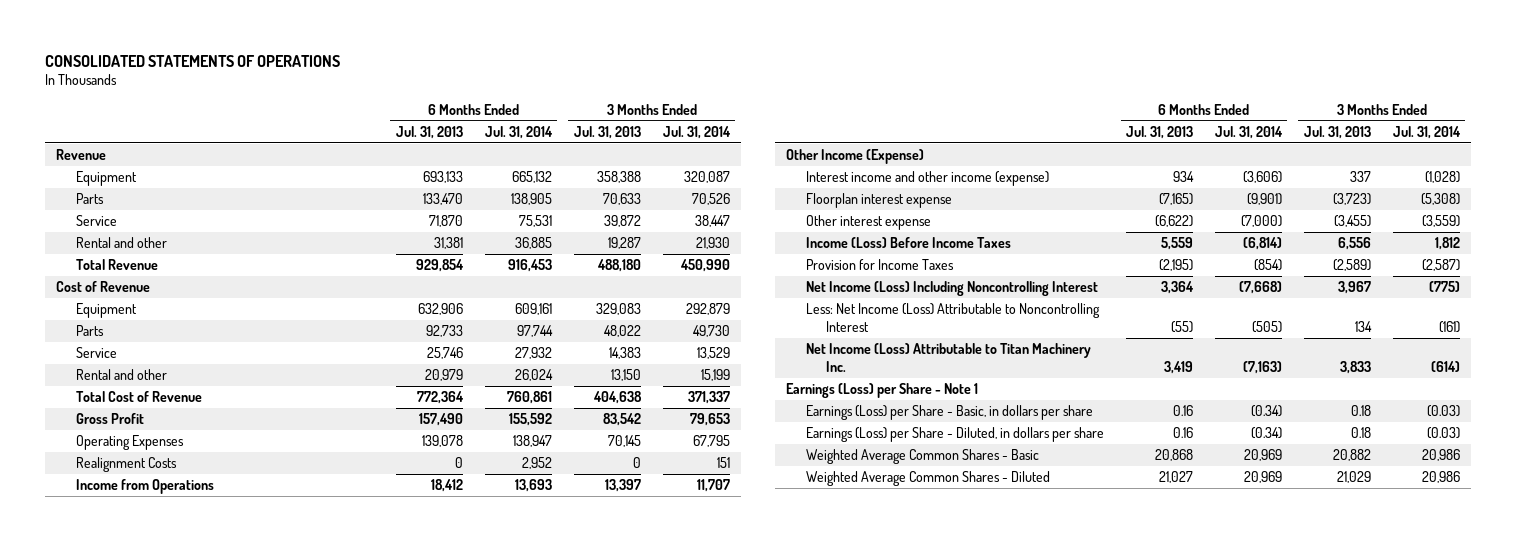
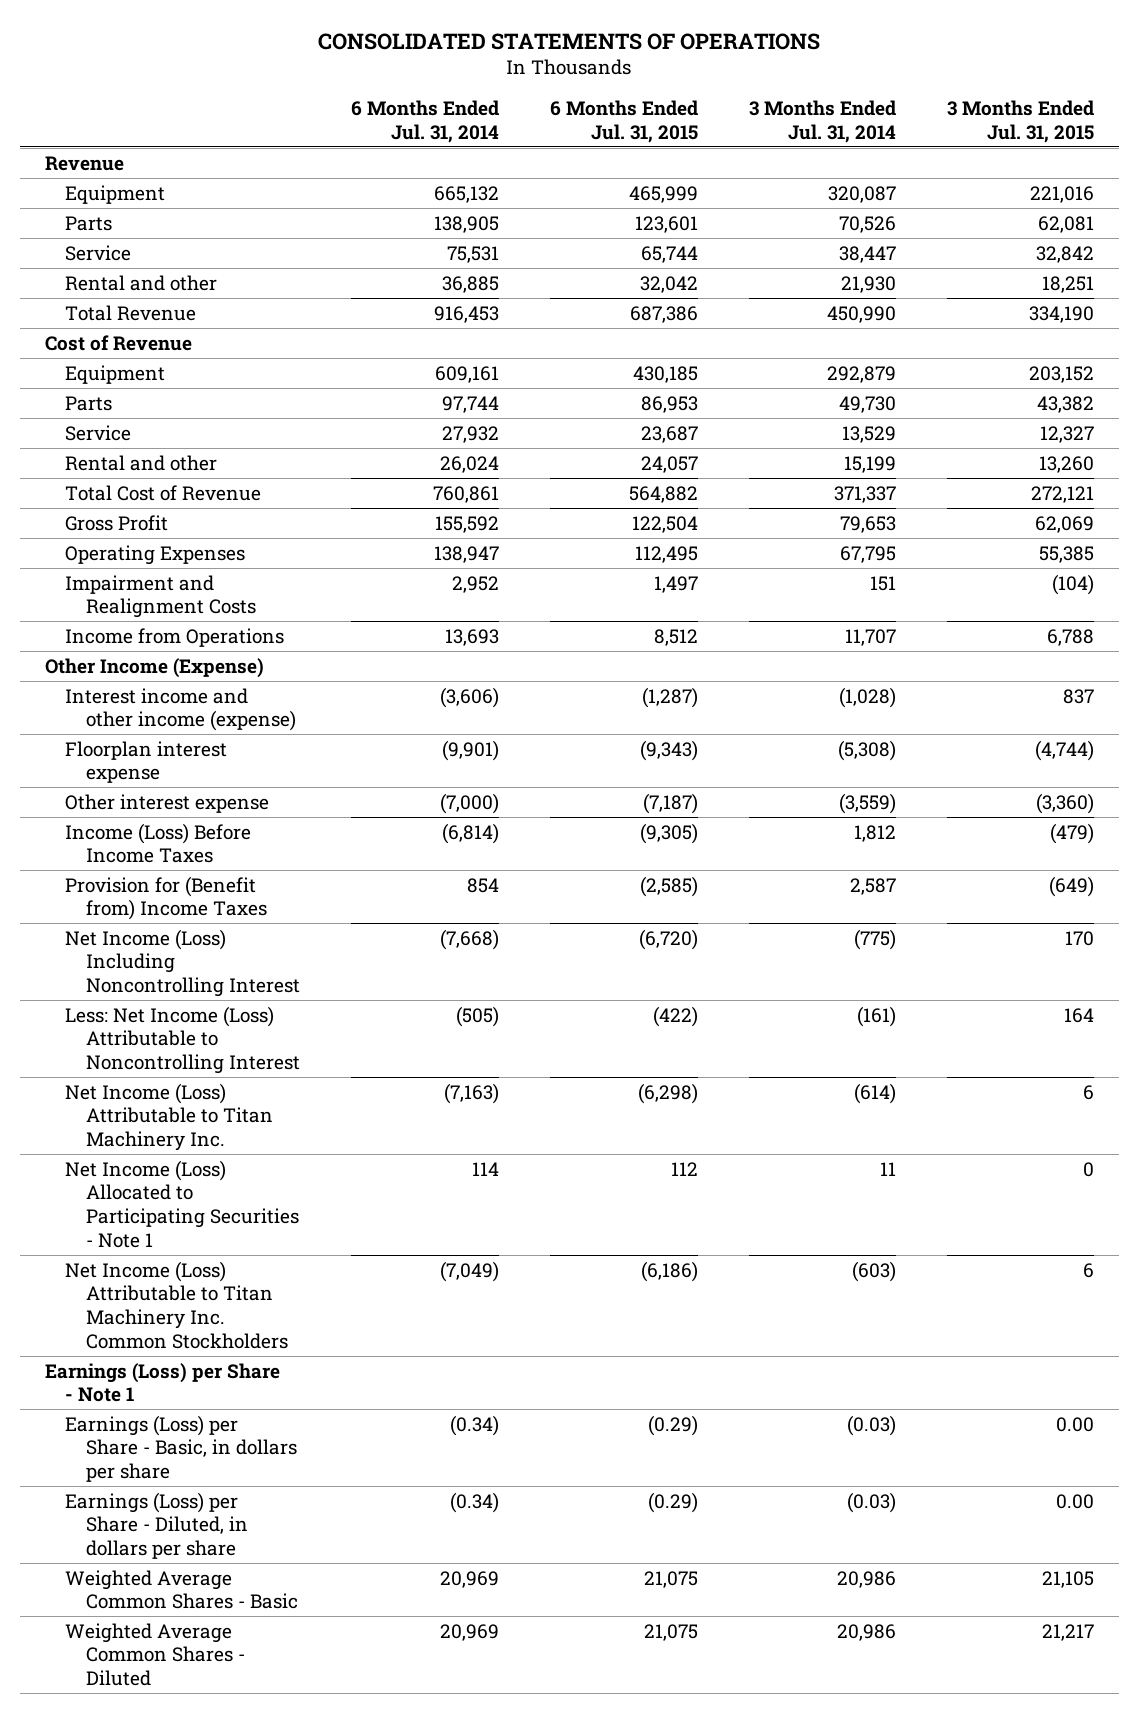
[395,125,463,139] Jul. 31, 2013 -> none
[573,125,641,139] Jul. 31, 2013 -> none
none -> [549,99,698,143] 6 Months Ended Jul. 31, 2015
none -> [946,99,1094,143] 3 Months Ended Jul. 31, 2015
[75,456,177,472] Realignment Costs -> [65,574,256,619] Impairment and Realignment Costs
[806,258,955,270] Provision for Income Taxes -> [65,875,267,921] Provision for (Benefit from) Income Taxes
[1253,258,1282,271] (854) -> [466,877,499,893] 854
[1421,258,1460,271] (2,587) -> [849,877,896,895] 2,587
none -> [65,1159,299,1249] Net Income (Loss) Allocated to Participating Securities - Note 1
none -> [65,1260,288,1350] Net Income (Loss) Attributable to Titan Machinery Inc. Common Stockholders

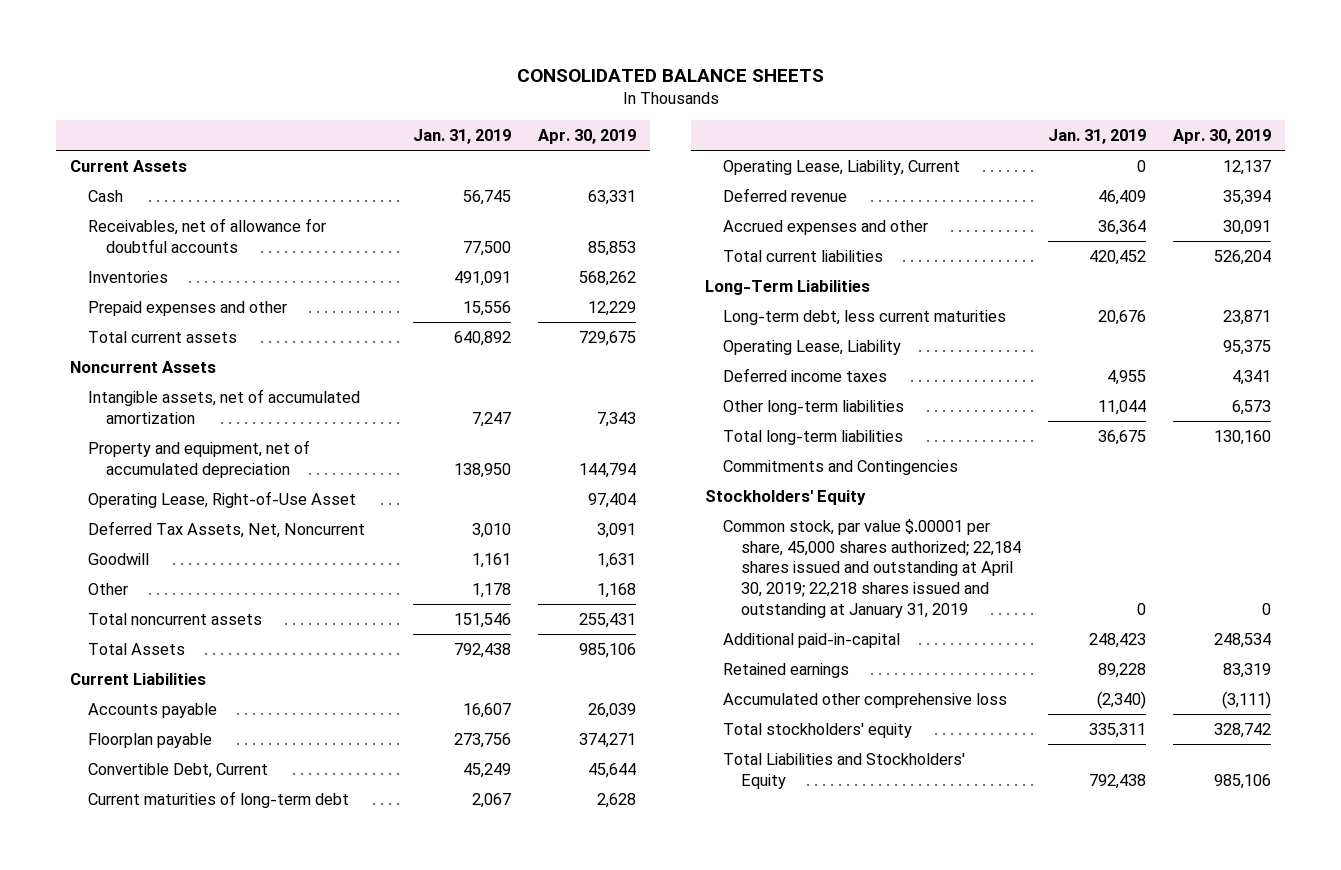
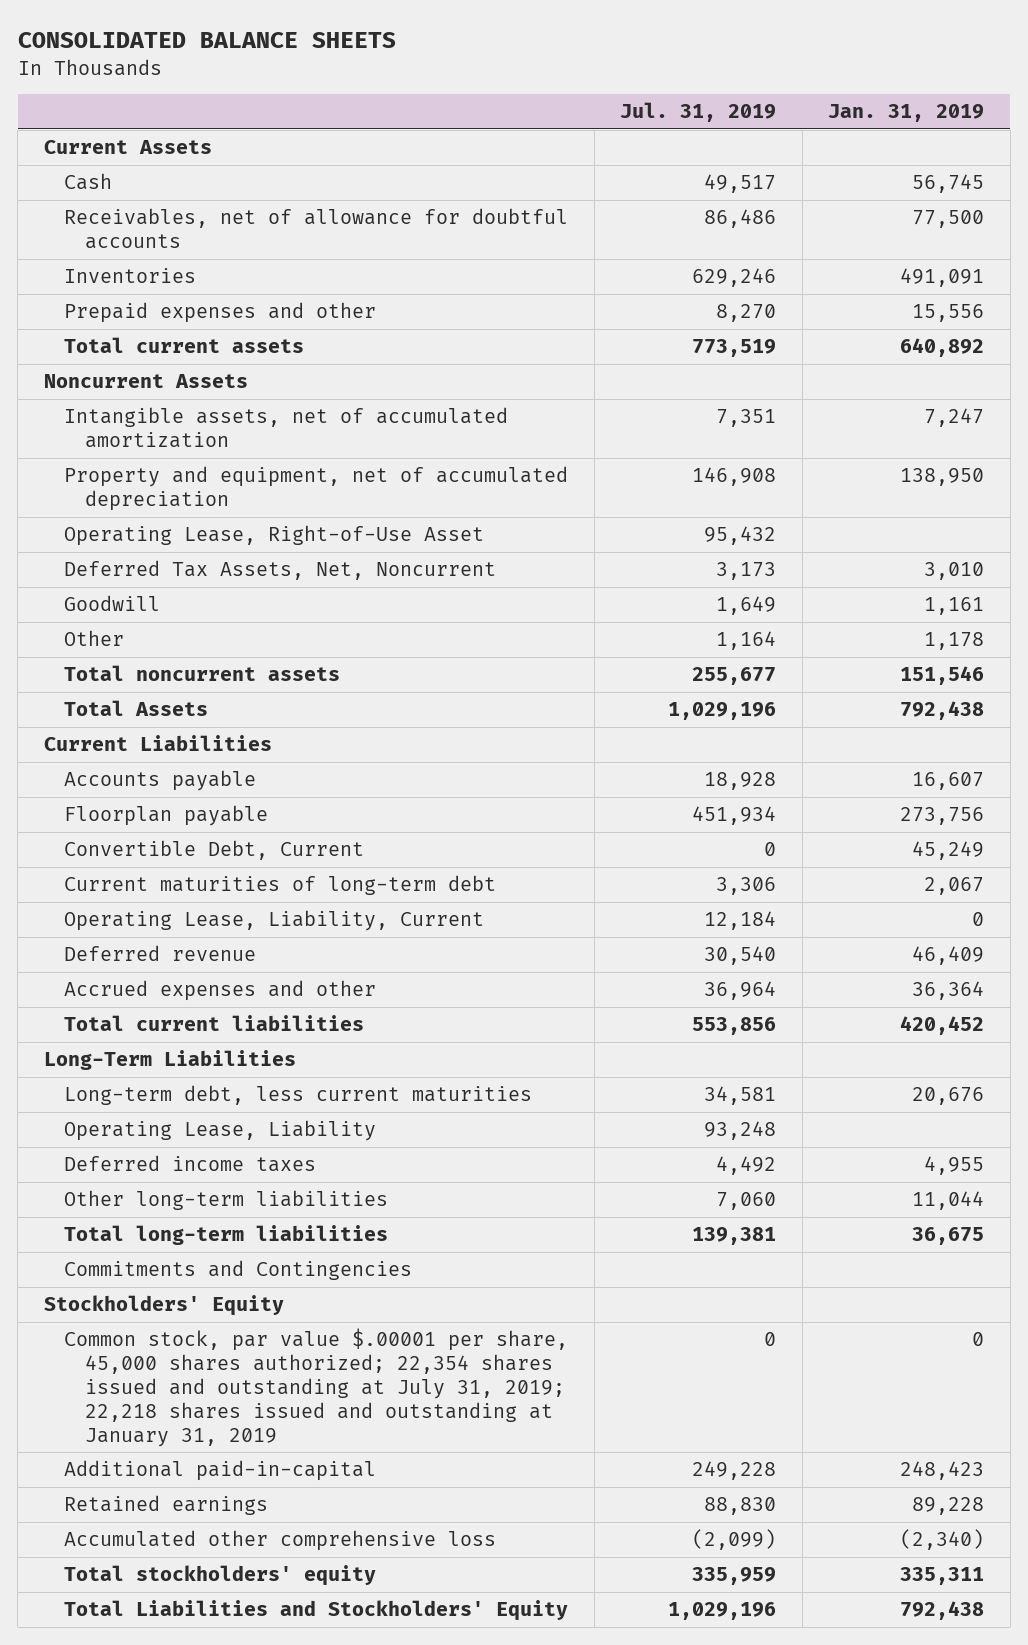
[538,129,637,145] Apr. 30, 2019 -> none
none -> [620,102,777,123] Jul. 31, 2019
[722,518,1021,618] Common stock, par value $.00001 per share, 45,000 shares authorized; 22,184 shares issued and outstanding at April 30, 2019; 22,218 shares issued and outstanding at January 31, 2019 -> [64,1328,569,1447] Common stock, par value $.00001 per share, 45,000 shares authorized; 22,354 shares issued and outstanding at July 31, 2019; 22,218 shares issued and outstanding at January 31, 2019

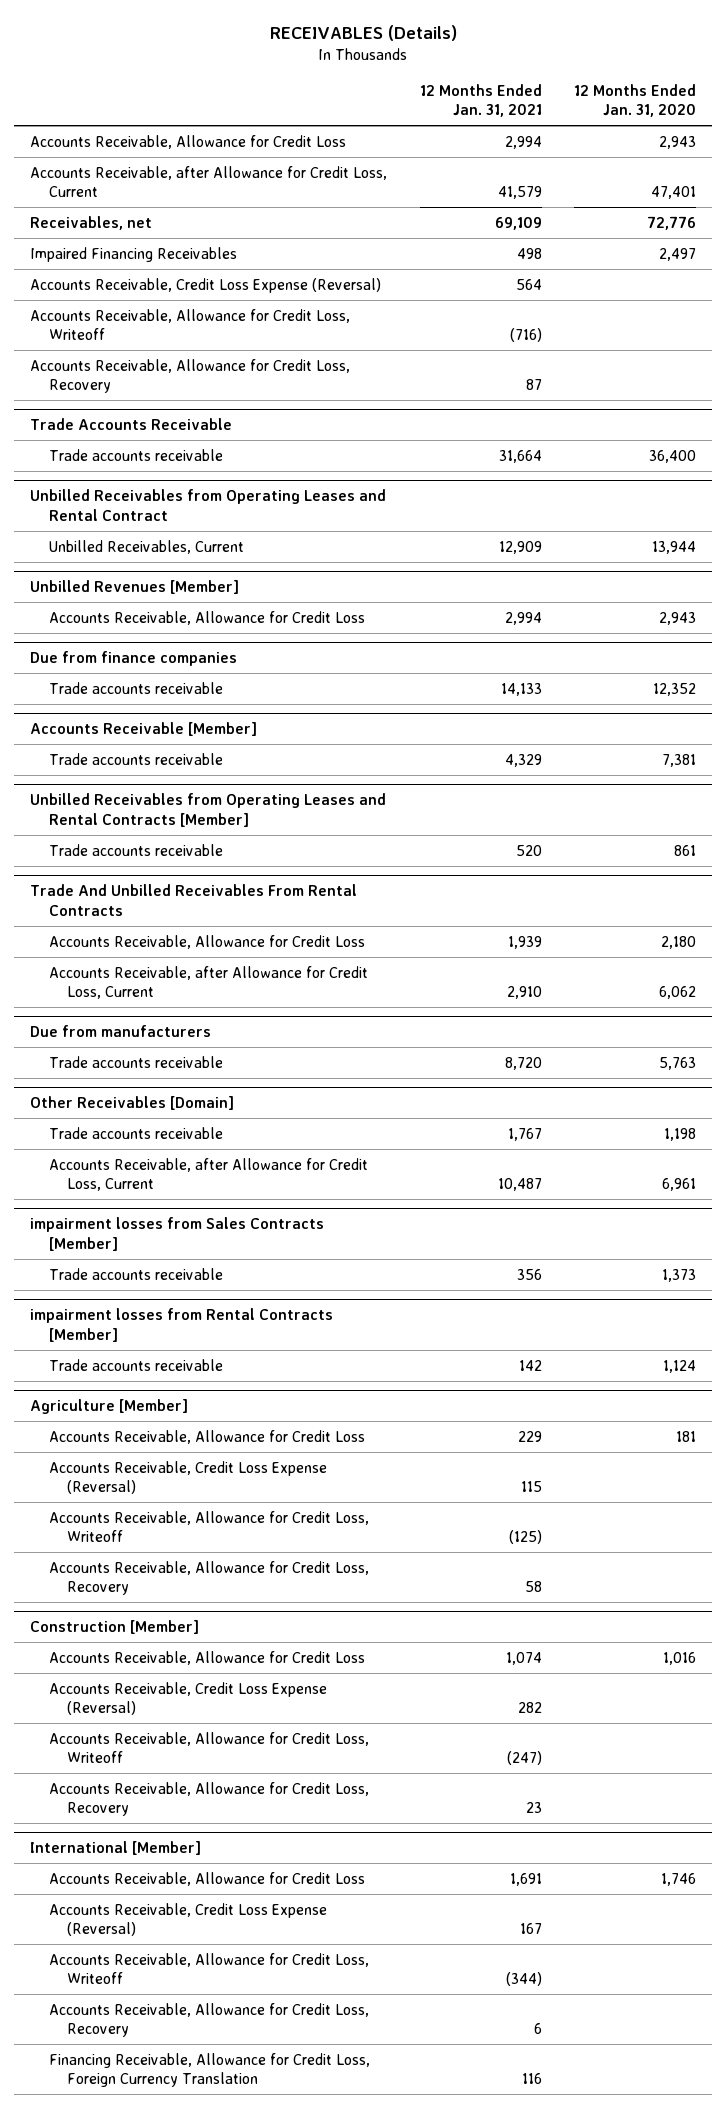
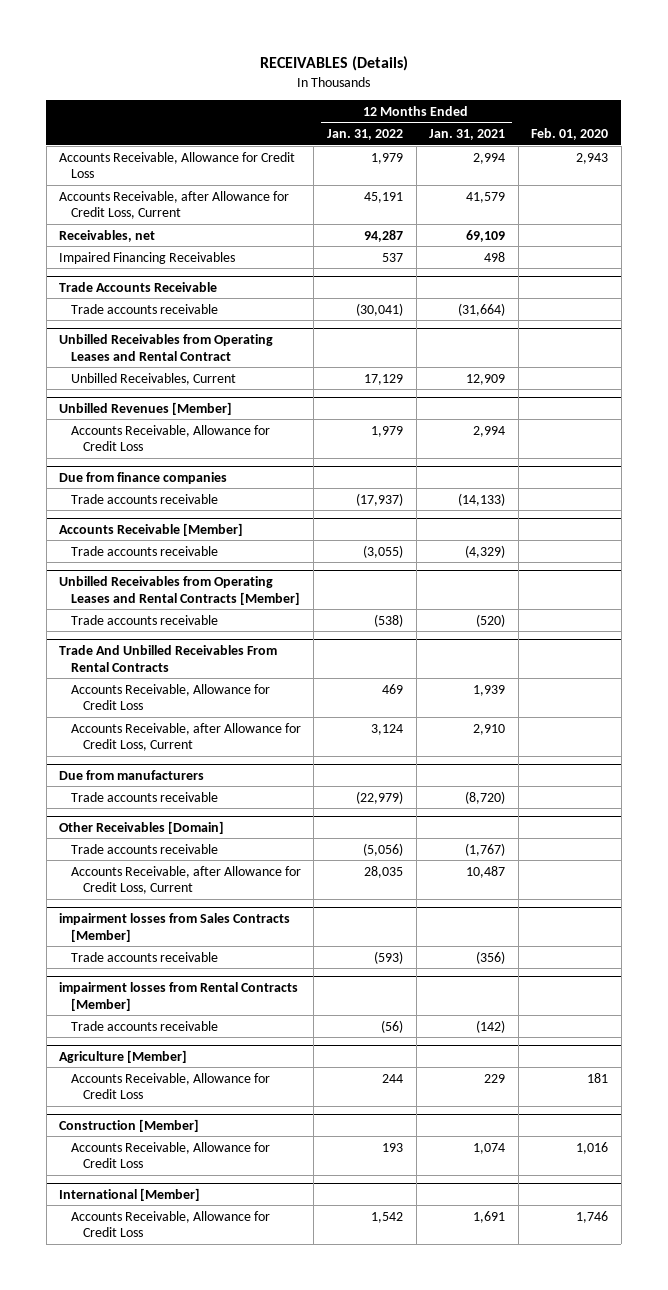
[573,83,696,118] 12 Months Ended Jan. 31, 2020 -> none
none -> [327,129,404,141] Jan. 31, 2022
none -> [531,128,609,141] Feb. 01, 2020
[30,277,382,293] Accounts Receivable, Credit Loss Expense (Reversal) -> none
[30,308,351,341] Accounts Receivable, Allowance for Credit Loss, Writeoff -> none
[30,358,351,394] Accounts Receivable, Allowance for Credit Loss, Recovery -> none
[498,449,542,463] 31,664 -> [458,302,506,316] (31,664)
[500,682,542,696] 14,133 -> [458,492,506,506] (14,133)
[504,753,542,767] 4,329 -> [465,544,506,558] (4,329)
[515,844,542,856] 520 -> [476,613,506,627] (520)
[504,1056,542,1070] 8,720 -> [465,790,506,804] (8,720)
[507,1127,542,1141] 1,767 -> [465,842,506,856] (1,767)
[516,1268,542,1280] 356 -> [476,950,506,964] (356)
[518,1359,542,1371] 142 -> [476,1019,506,1033] (142)
[48,1460,327,1495] Accounts Receivable, Credit Loss Expense (Reversal) -> none
[48,1510,369,1543] Accounts Receivable, Allowance for Credit Loss, Writeoff -> none
[48,1560,369,1596] Accounts Receivable, Allowance for Credit Loss, Recovery -> none
[48,1681,327,1716] Accounts Receivable, Credit Loss Expense (Reversal) -> none
[48,1731,369,1764] Accounts Receivable, Allowance for Credit Loss, Writeoff -> none
[48,1781,369,1817] Accounts Receivable, Allowance for Credit Loss, Recovery -> none
[48,1902,327,1937] Accounts Receivable, Credit Loss Expense (Reversal) -> none
[48,1952,369,1985] Accounts Receivable, Allowance for Credit Loss, Writeoff -> none
[48,2002,369,2038] Accounts Receivable, Allowance for Credit Loss, Recovery -> none
[48,2052,370,2088] Financing Receivable, Allowance for Credit Loss, Foreign Currency Translation -> none

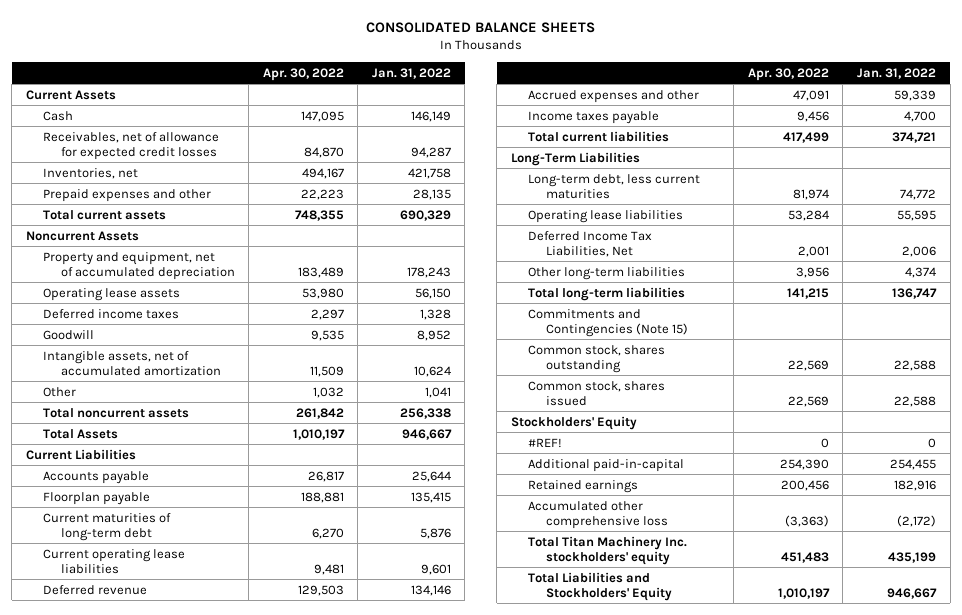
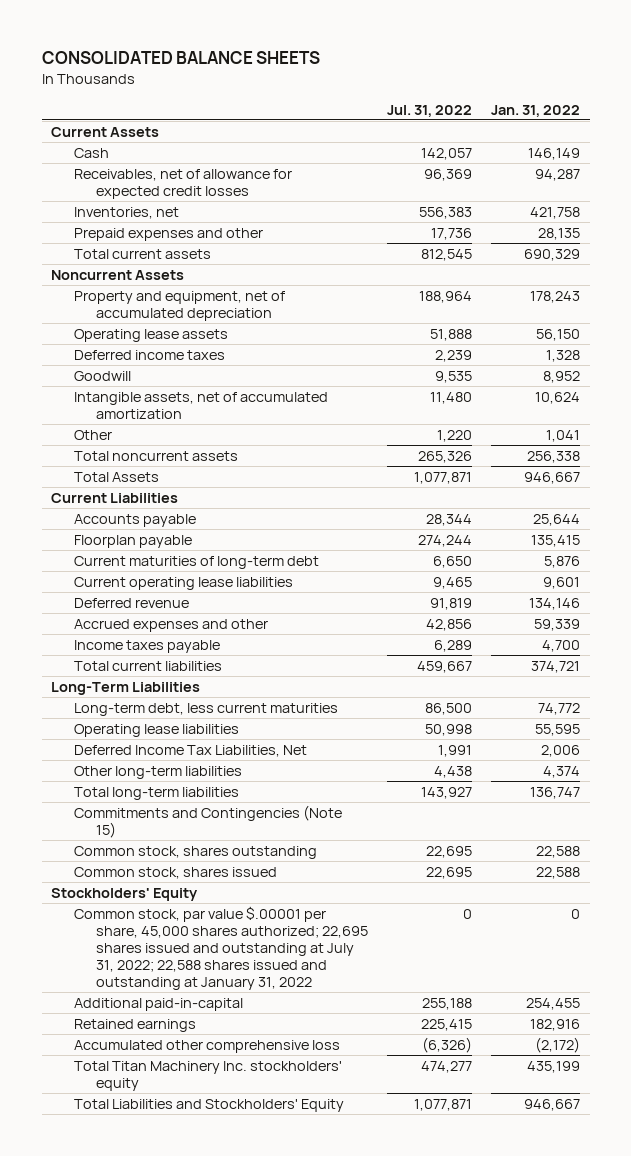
[262,67,344,81] Apr. 30, 2022 -> none
none -> [387,104,473,117] Jul. 31, 2022
[528,437,563,448] #REF! -> [73,905,369,991] Common stock, par value $.00001 per share, 45,000 shares authorized; 22,695 shares issued and outstanding at July 31, 2022; 22,588 shares issued and outstanding at January 31, 2022

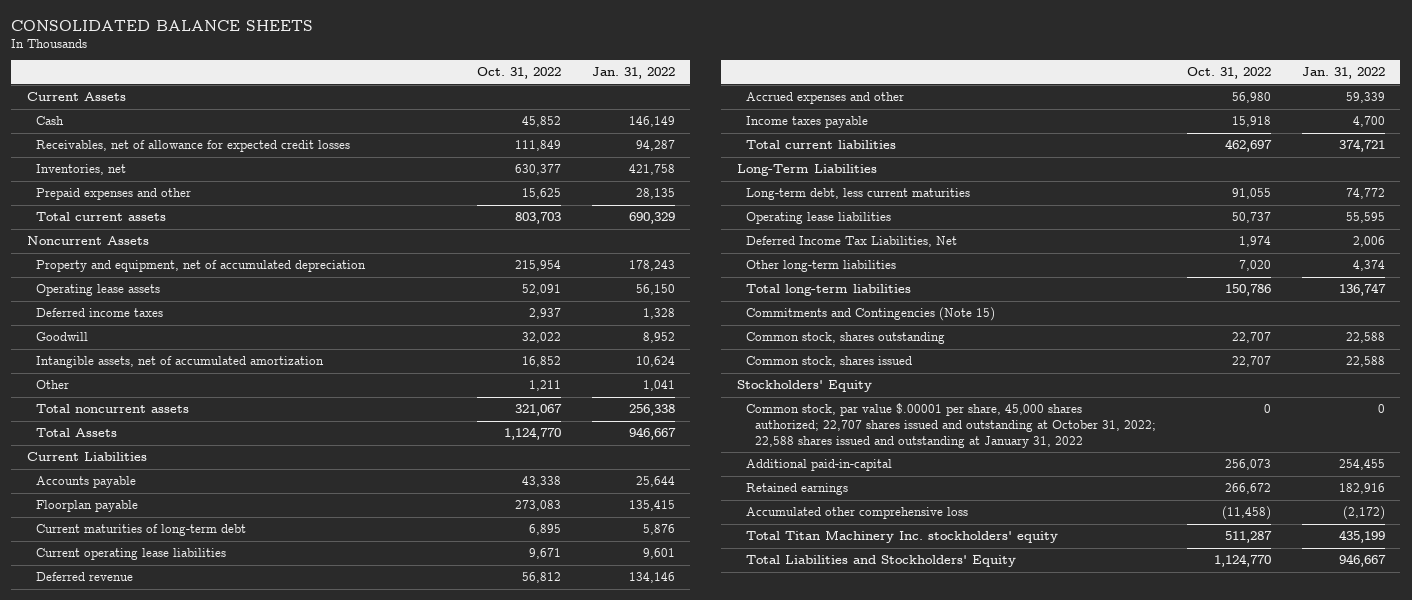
[387,104,473,117] Jul. 31, 2022 -> none
none -> [476,67,561,80] Oct. 31, 2022
[73,905,369,991] Common stock, par value $.00001 per share, 45,000 shares authorized; 22,695 shares issued and outstanding at July 31, 2022; 22,588 shares issued and outstanding at January 31, 2022 -> [745,403,1156,448] Common stock, par value $.00001 per share, 45,000 shares authorized; 22,707 shares issued and outstanding at October 31, 2022; 22,588 shares issued and outstanding at January 31, 2022

